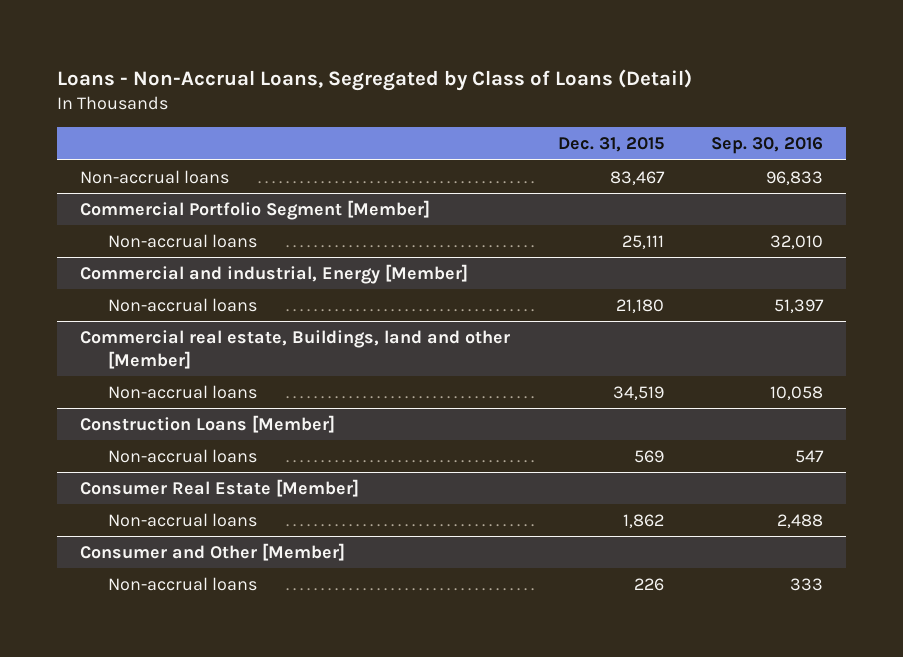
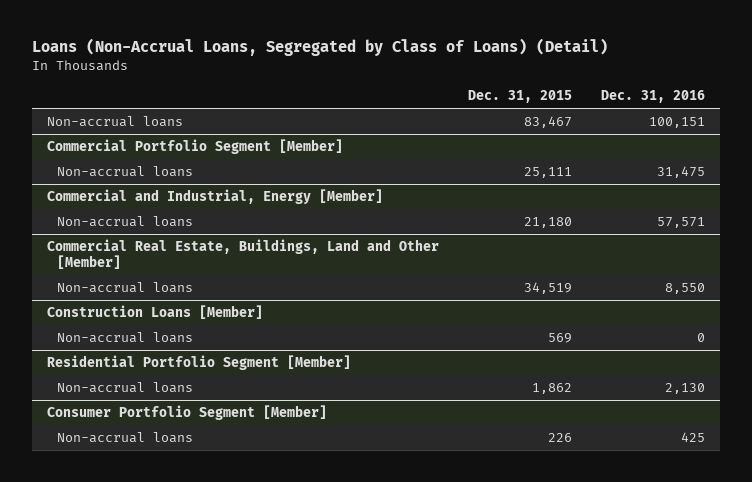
[56,68,692,91] Loans - Non-Accrual Loans, Segregated by Class of Loans (Detail) -> [32,38,609,57] Loans (Non-Accrual Loans, Segregated by Class of Loans) (Detail)
[710,137,823,155] Sep. 30, 2016 -> none
none -> [601,90,706,104] Dec. 31, 2016
[80,263,469,284] Commercial and industrial, Energy [Member] -> [46,189,383,205] Commercial and Industrial, Energy [Member]
[80,329,511,369] Commercial real estate, Buildings, land and other [Member] -> [46,239,439,270] Commercial Real Estate, Buildings, Land and Other [Member]
[80,478,360,497] Consumer Real Estate [Member] -> [46,355,351,371] Residential Portfolio Segment [Member]
[80,542,346,561] Consumer and Other [Member] -> [46,405,327,421] Consumer Portfolio Segment [Member]

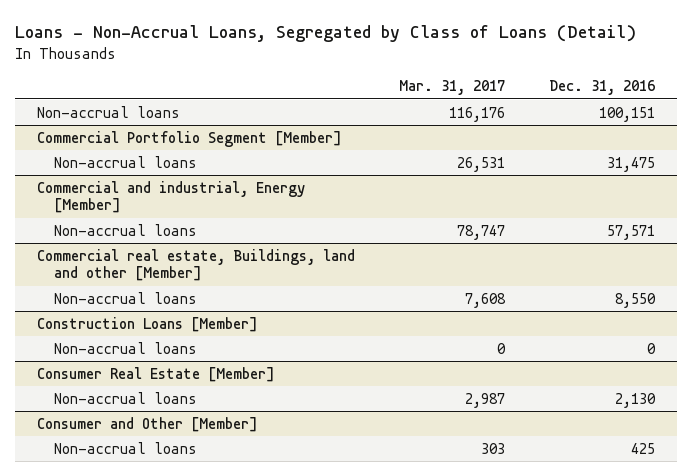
[32,38,609,57] Loans (Non-Accrual Loans, Segregated by Class of Loans) (Detail) -> [14,25,636,43] Loans - Non-Accrual Loans, Segregated by Class of Loans (Detail)
[468,90,573,104] Dec. 31, 2015 -> none
none -> [398,80,505,96] Mar. 31, 2017
[46,189,383,205] Commercial and Industrial, Energy [Member] -> [36,180,305,214] Commercial and industrial, Energy [Member]
[46,239,439,270] Commercial Real Estate, Buildings, Land and Other [Member] -> [36,248,355,282] Commercial real estate, Buildings, land and other [Member]
[46,355,351,371] Residential Portfolio Segment [Member] -> [36,366,275,382] Consumer Real Estate [Member]
[46,405,327,421] Consumer Portfolio Segment [Member] -> [36,416,258,432] Consumer and Other [Member]

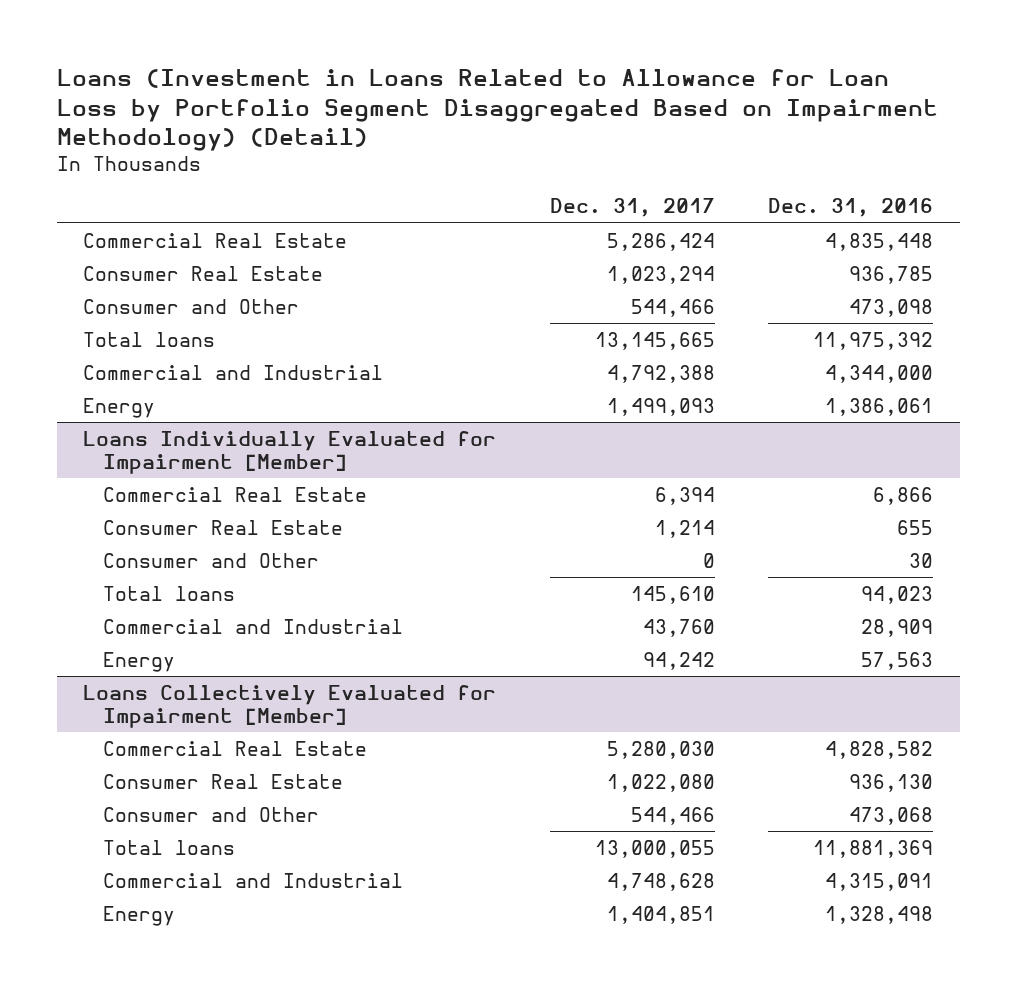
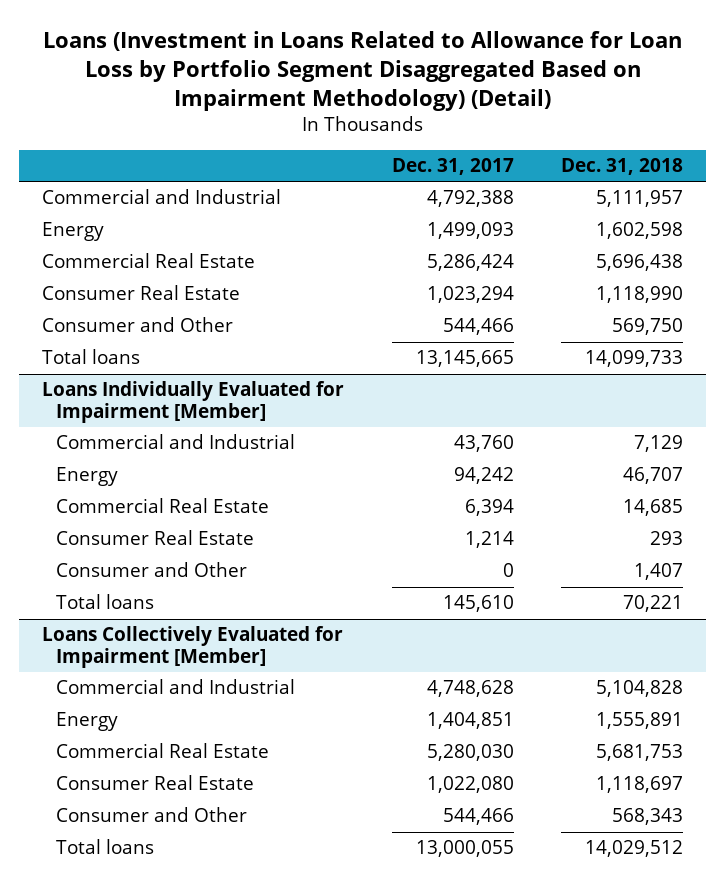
[767,198,933,218] Dec. 31, 2016 -> none
none -> [560,157,683,175] Dec. 31, 2018
[83,364,384,380] Commercial and Industrial -> [42,189,282,205] Commercial and Industrial
[83,397,156,418] Energy -> [42,222,105,242] Energy
[102,618,403,634] Commercial and Industrial -> [56,434,296,450] Commercial and Industrial
[102,651,175,672] Energy -> [56,467,119,487] Energy
[102,872,403,888] Commercial and Industrial -> [56,679,296,695] Commercial and Industrial
[102,905,175,926] Energy -> [56,712,119,732] Energy

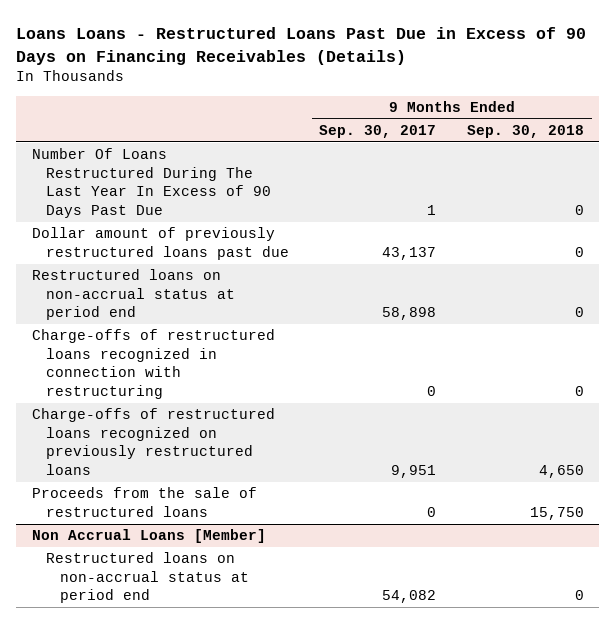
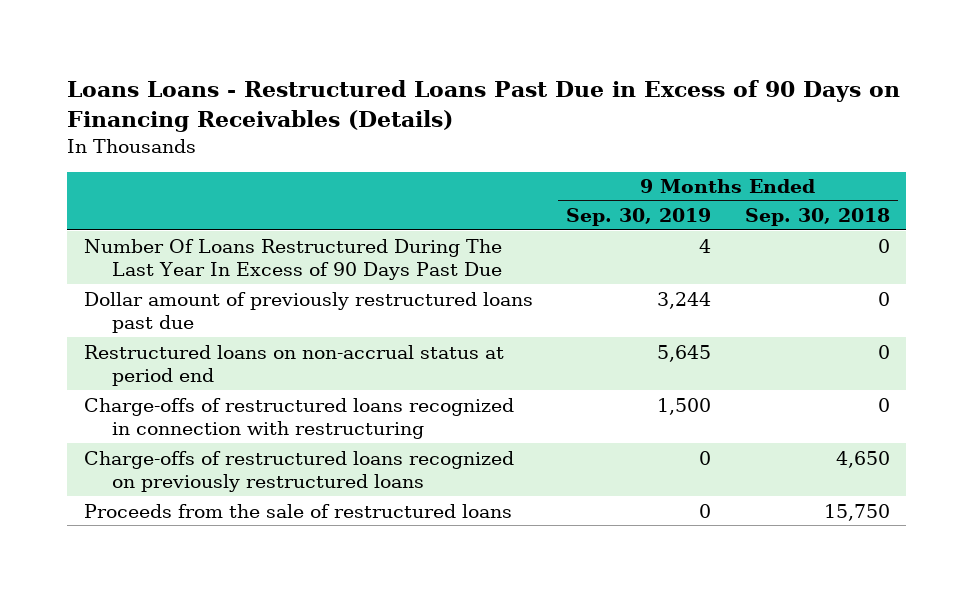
[319,125,437,139] Sep. 30, 2017 -> none
none -> [566,208,712,227] Sep. 30, 2019
[31,529,266,544] Non Accrual Loans [Member] -> none
[45,552,249,604] Restructured loans on non-accrual status at period end -> none

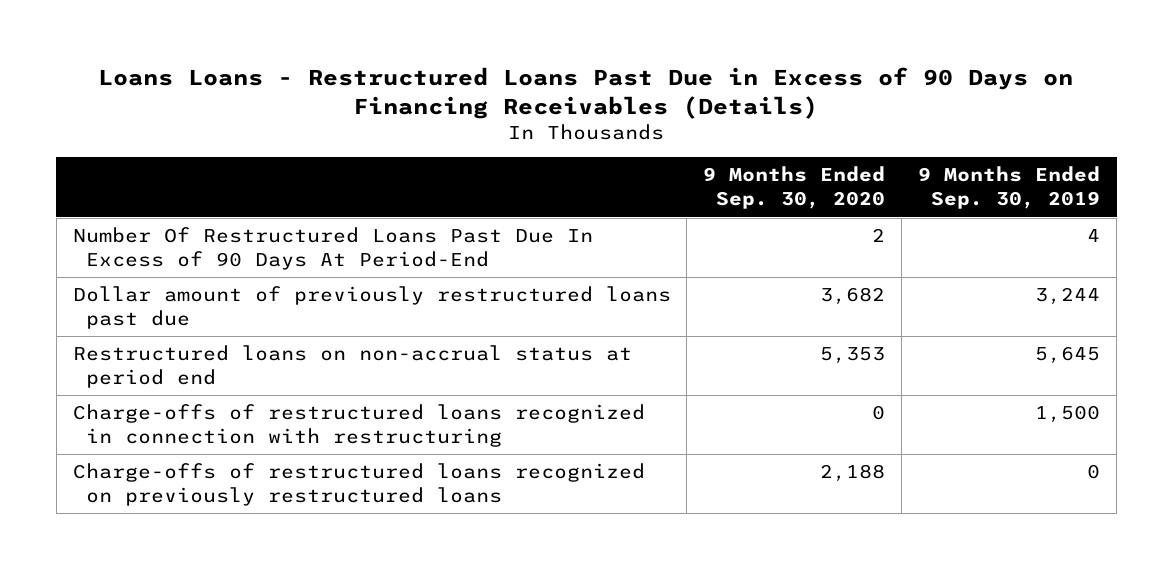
[744,208,890,227] Sep. 30, 2018 -> none
none -> [703,166,886,210] 9 Months Ended Sep. 30, 2020
[83,238,503,281] Number Of Loans Restructured During The Last Year In Excess of 90 Days Past Due -> [72,227,593,271] Number Of Restructured Loans Past Due In Excess of 90 Days At Period-End
[83,503,512,518] Proceeds from the sale of restructured loans -> none

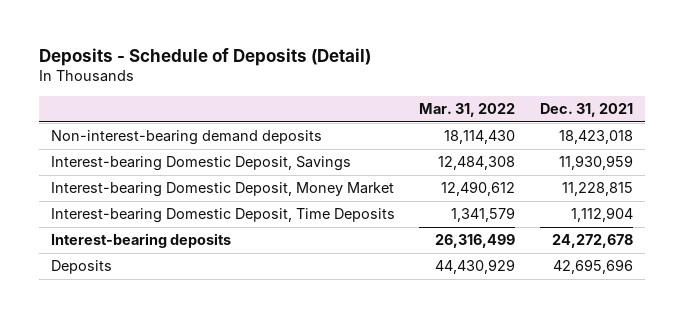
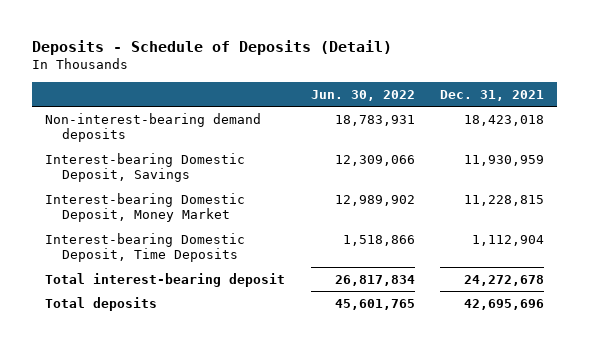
[419,103,516,118] Mar. 31, 2022 -> none
none -> [310,89,415,101] Jun. 30, 2022
[51,233,232,249] Interest-bearing deposits -> [44,272,285,287] Total interest-bearing deposit
[51,260,113,275] Deposits -> [44,296,157,311] Total deposits

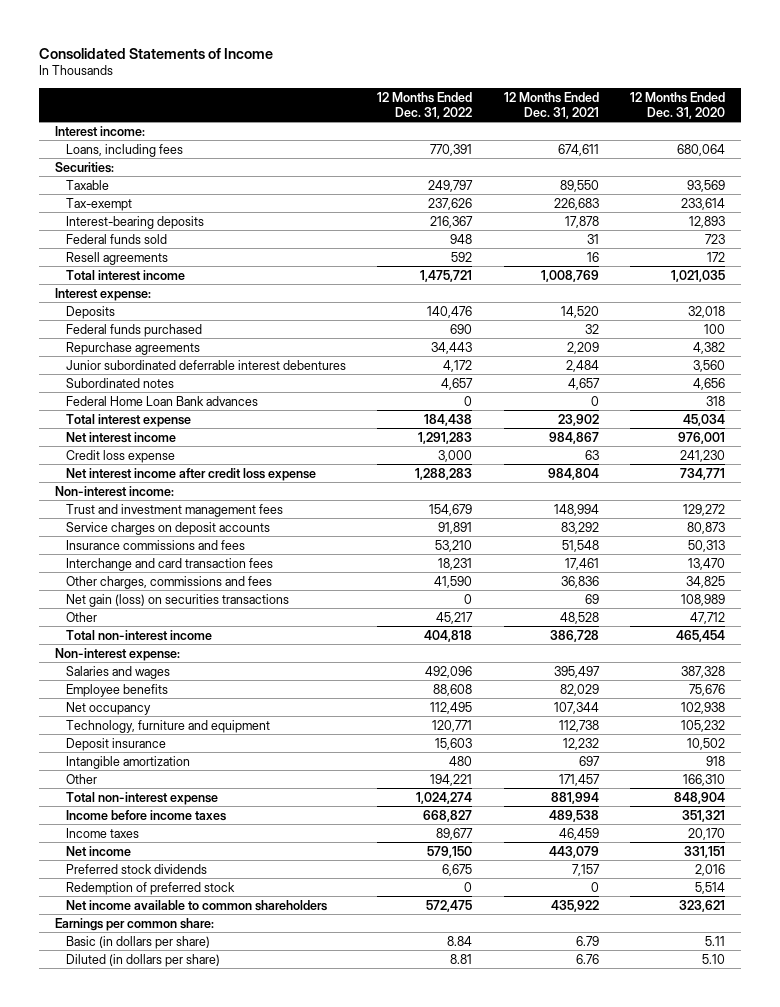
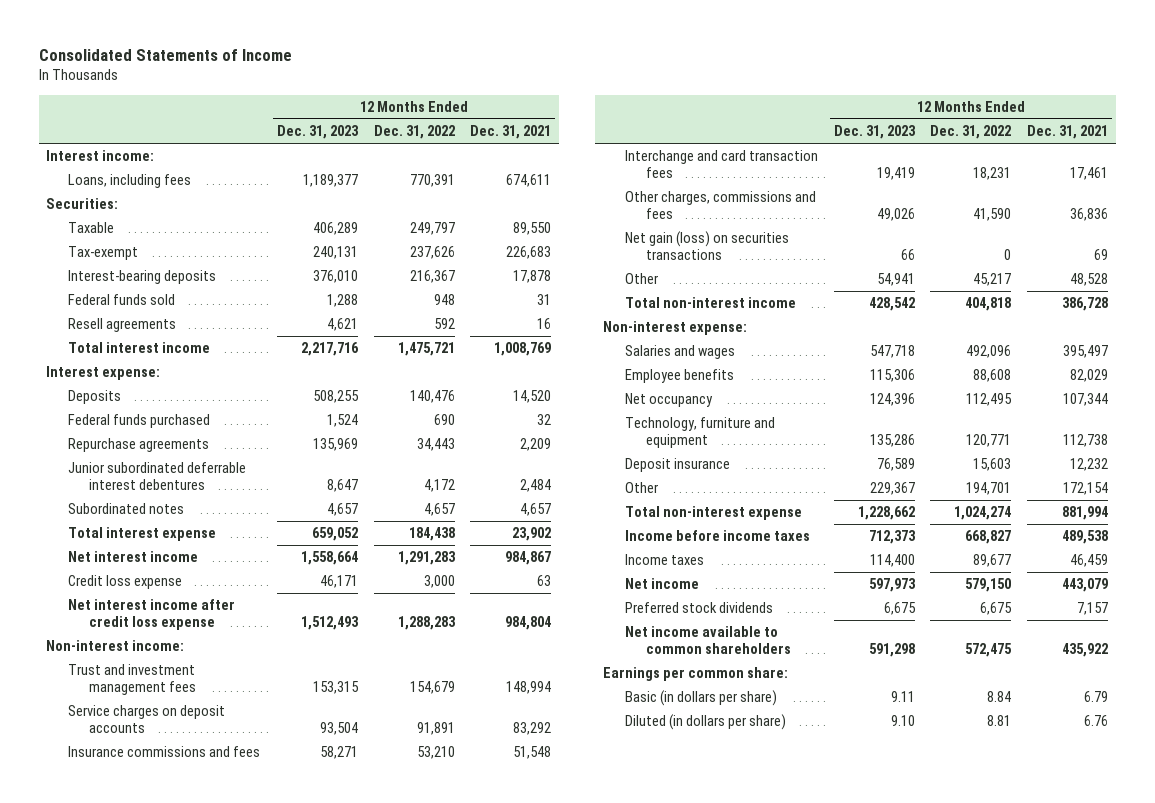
[629,91,725,119] 12 Months Ended Dec. 31, 2020 -> none
none -> [276,125,359,140] Dec. 31, 2023
[65,395,258,406] Federal Home Loan Bank advances -> none
[65,755,190,769] Intangible amortization -> none
[430,773,473,786] 194,221 -> [966,482,1012,496] 194,701
[558,773,600,786] 171,457 -> [1063,482,1109,496] 172,154
[65,881,235,895] Redemption of preferred stock -> none

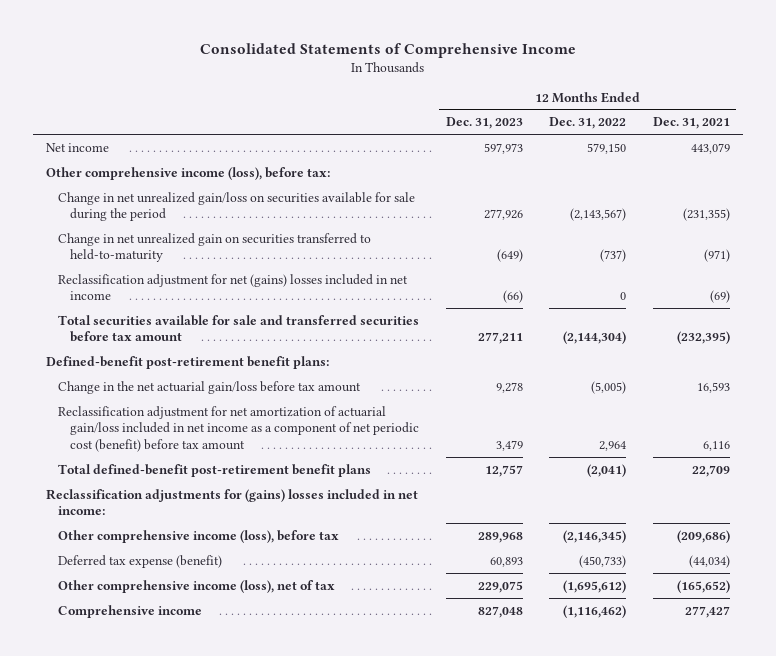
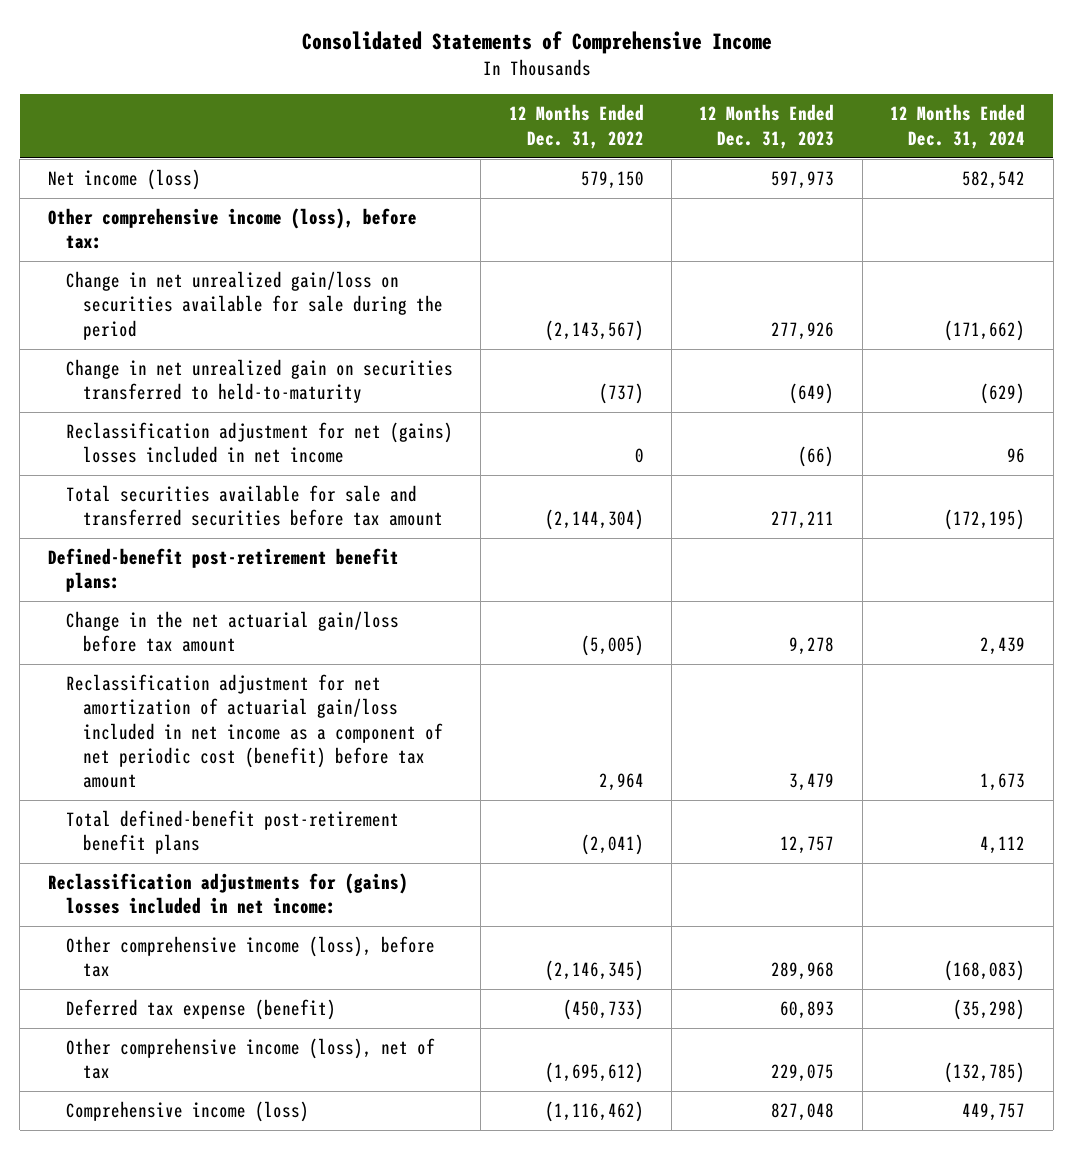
[652,117,730,130] Dec. 31, 2021 -> none
none -> [890,104,1026,149] 12 Months Ended Dec. 31, 2024
[45,142,109,152] Net income -> [47,169,201,191] Net income (loss)
[57,604,202,618] Comprehensive income -> [65,1101,309,1123] Comprehensive income (loss)

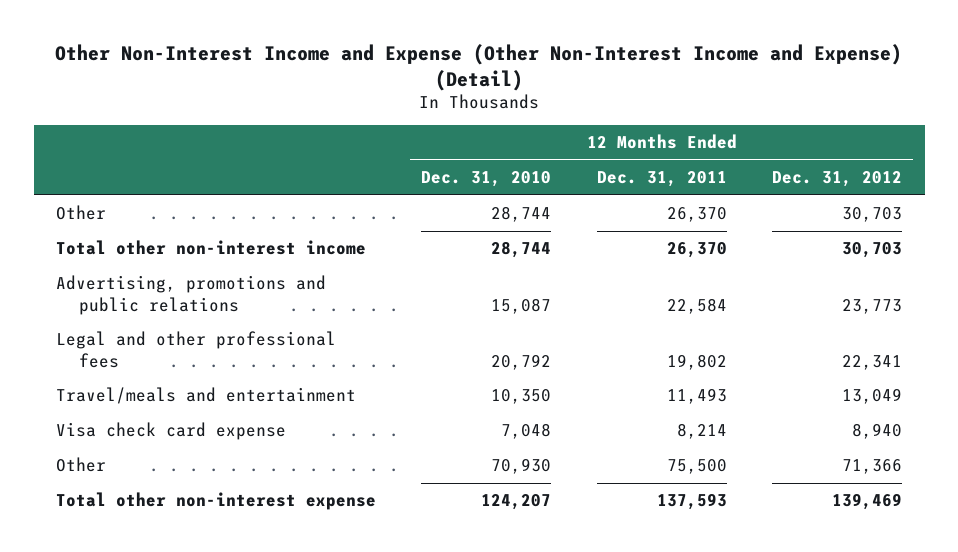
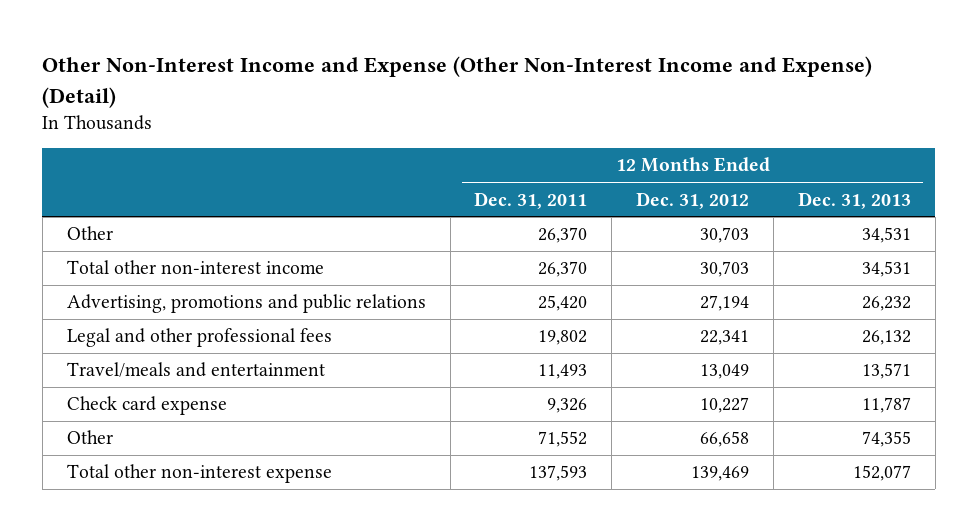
[421,171,552,188] Dec. 31, 2010 -> none
none -> [797,191,911,209] Dec. 31, 2013
[666,297,727,314] 22,584 -> [538,295,588,312] 25,420
[842,298,903,314] 23,773 -> [700,295,750,312] 27,194
[56,422,287,441] Visa check card expense -> [66,396,227,416] Check card expense
[676,423,727,440] 8,214 -> [547,398,588,414] 9,326
[852,423,903,440] 8,940 -> [700,397,750,414] 10,227
[666,459,727,475] 75,500 -> [538,431,588,448] 71,552
[842,459,903,475] 71,366 -> [700,431,750,448] 66,658

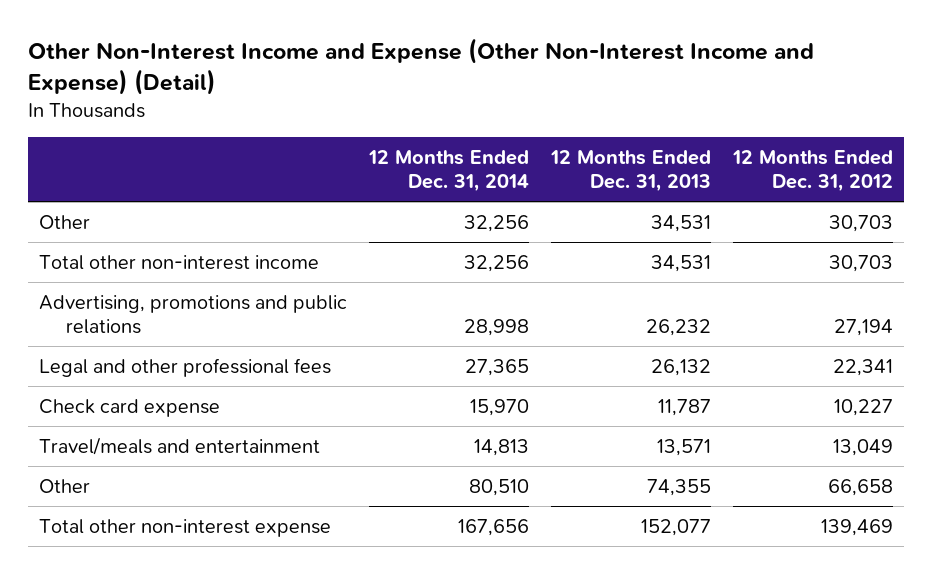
[474,191,588,209] Dec. 31, 2011 -> none
none -> [368,149,530,193] 12 Months Ended Dec. 31, 2014
[66,362,325,378] Travel/meals and entertainment -> [39,436,321,455] Travel/meals and entertainment

